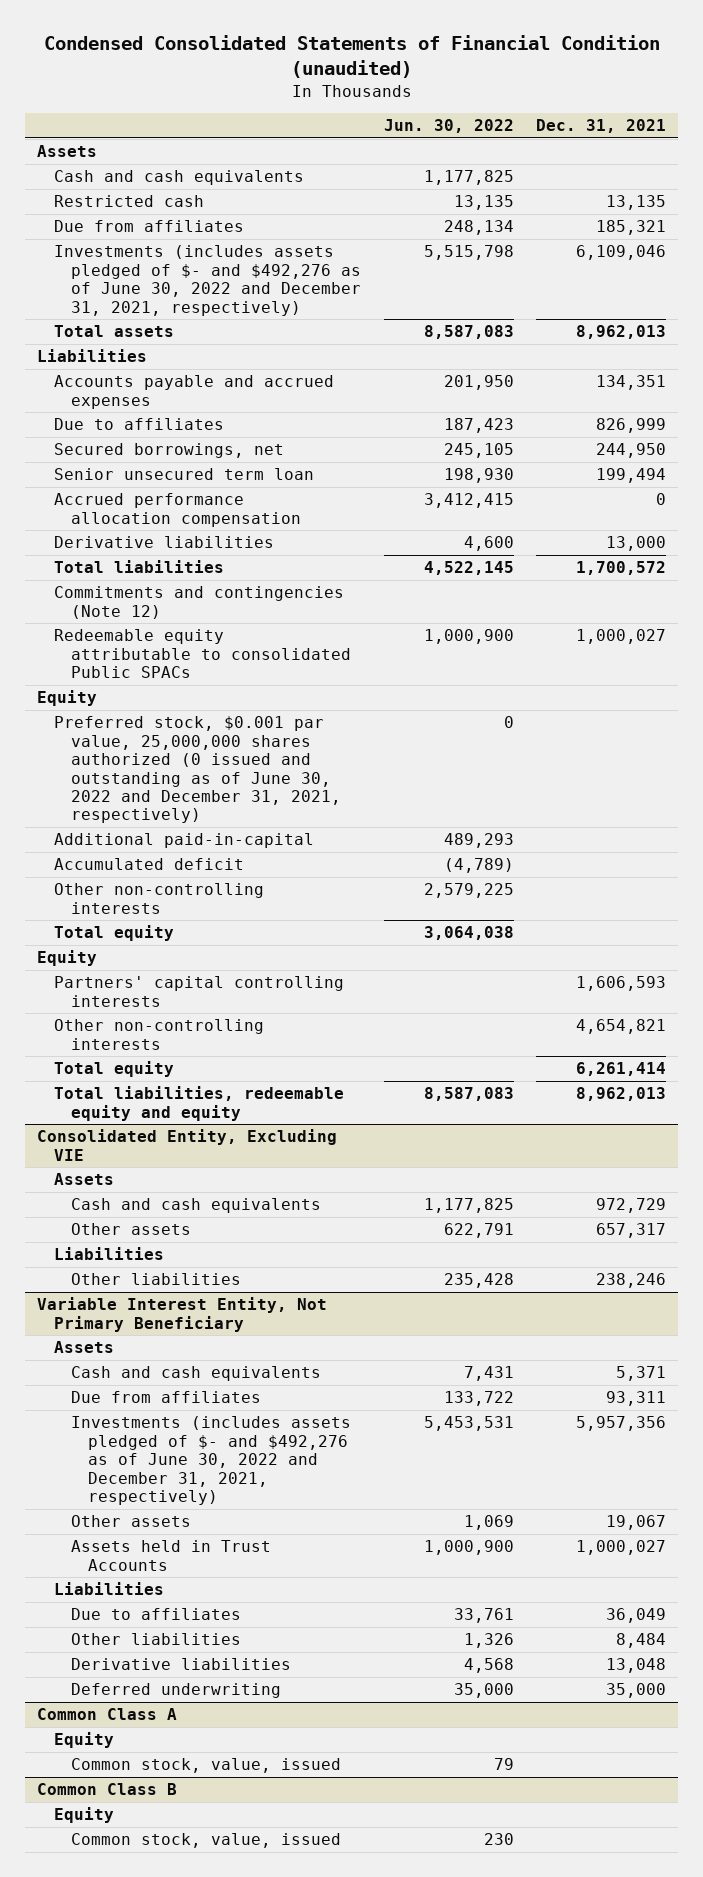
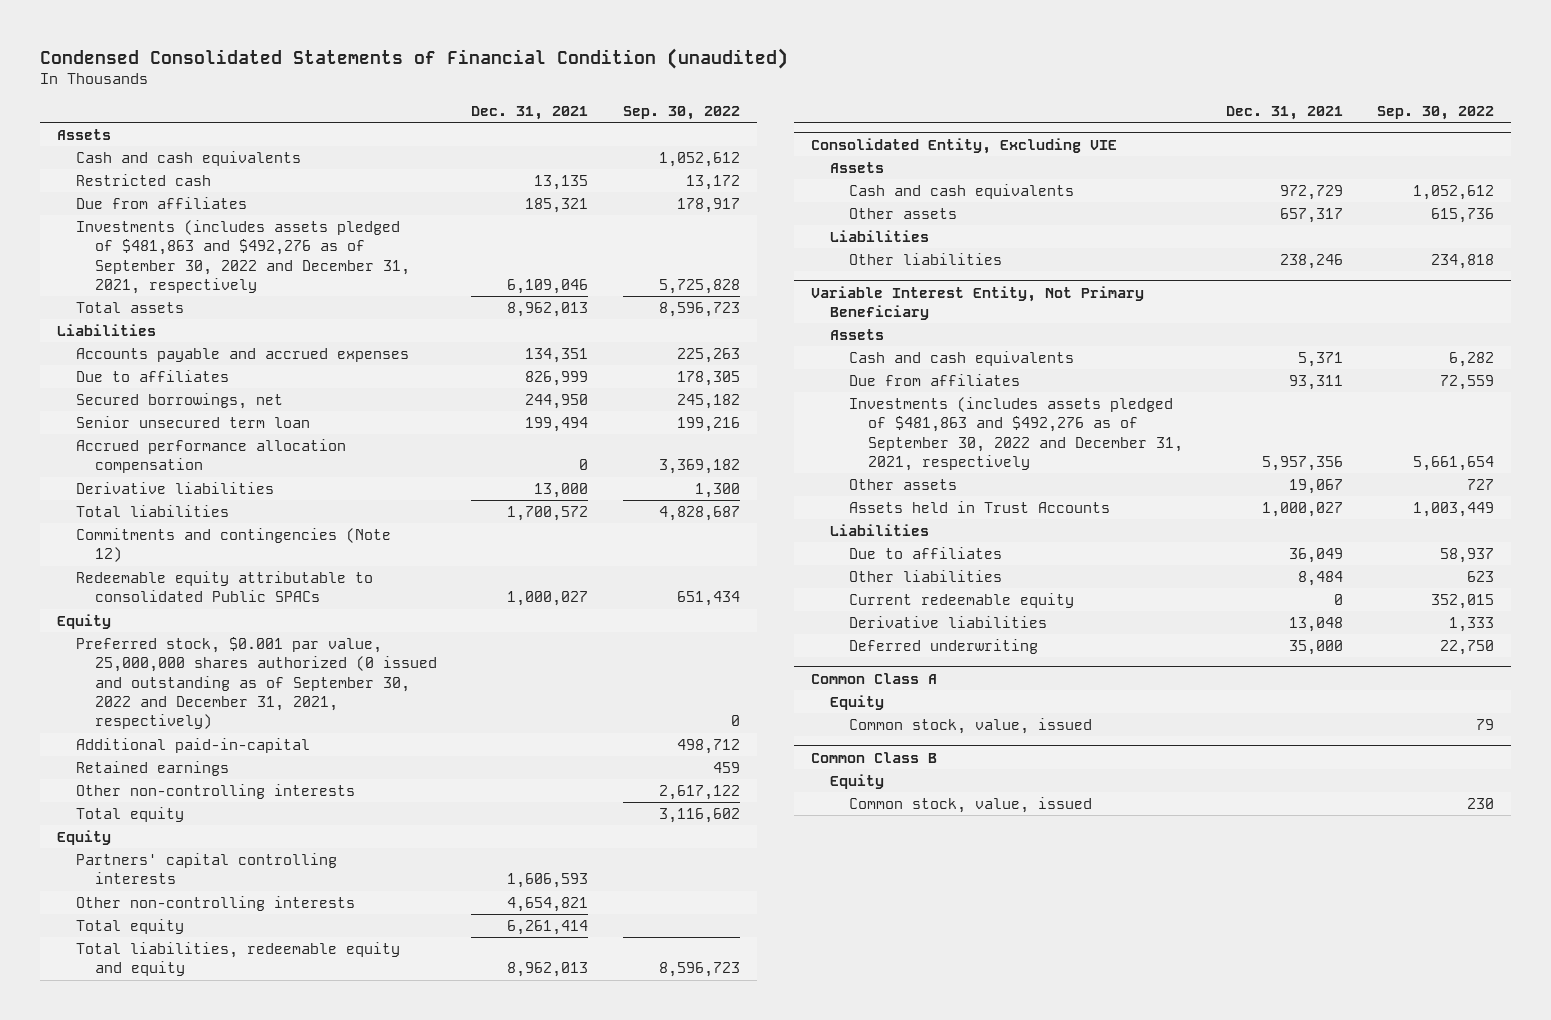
[383,118,514,133] Jun. 30, 2022 -> none
none -> [622,105,740,120] Sep. 30, 2022
[53,245,361,316] Investments (includes assets pledged of $- and $492,276 as of June 30, 2022 and December 31, 2021, respectively) -> [76,219,411,295] Investments (includes assets pledged of $481,863 and $492,276 as of September 30, 2022 and December 31, 2021, respectively
[53,716,341,824] Preferred stock, $0.001 par value, 25,000,000 shares authorized (0 issued and outstanding as of June 30, 2022 and December 31, 2021, respectively) -> [76,636,438,730] Preferred stock, $0.001 par value, 25,000,000 shares authorized (0 issued and outstanding as of September 30, 2022 and December 31, 2021, respectively)
[53,858,244,871] Accumulated deficit -> [76,760,230,776] Retained earnings
[70,1416,351,1506] Investments (includes assets pledged of $- and $492,276 as of June 30, 2022 and December 31, 2021, respectively) -> [849,396,1184,472] Investments (includes assets pledged of $481,863 and $492,276 as of September 30, 2022 and December 31, 2021, respectively
none -> [849,592,1075,608] Current redeemable equity

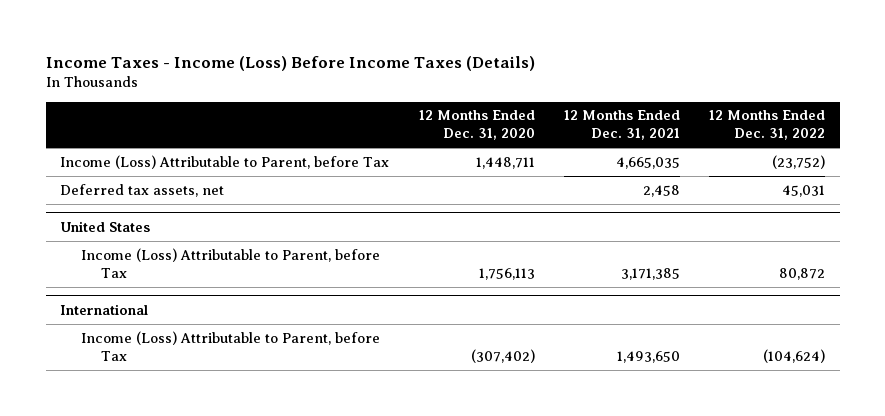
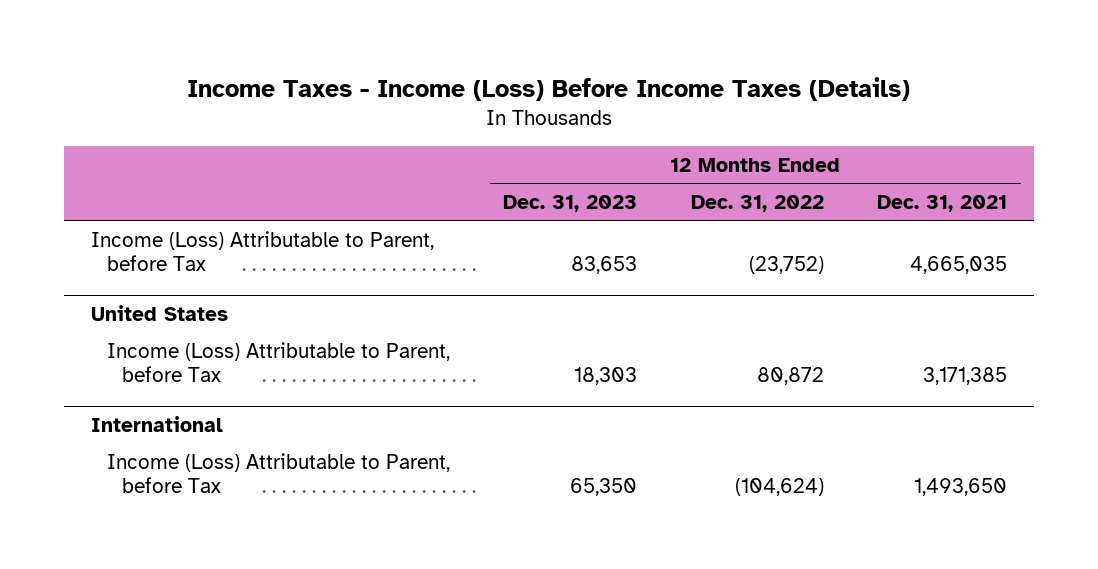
[418,110,535,141] 12 Months Ended Dec. 31, 2020 -> none
none -> [503,194,638,212] Dec. 31, 2023
[60,183,225,197] Deferred tax assets, net -> none

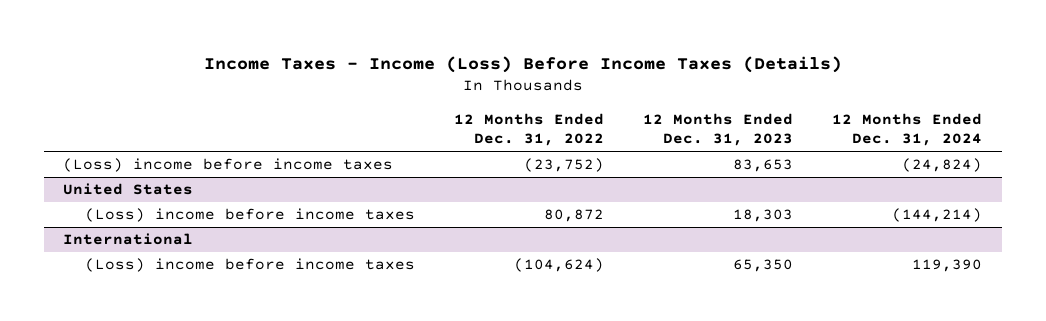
[877,194,1008,212] Dec. 31, 2021 -> none
none -> [832,112,983,147] 12 Months Ended Dec. 31, 2024
[90,230,434,272] Income (Loss) Attributable to Parent, before Tax -> [63,158,394,173] (Loss) income before income taxes
[106,341,450,383] Income (Loss) Attributable to Parent, before Tax -> [84,208,415,223] (Loss) income before income taxes
[106,452,450,494] Income (Loss) Attributable to Parent, before Tax -> [84,258,415,273] (Loss) income before income taxes

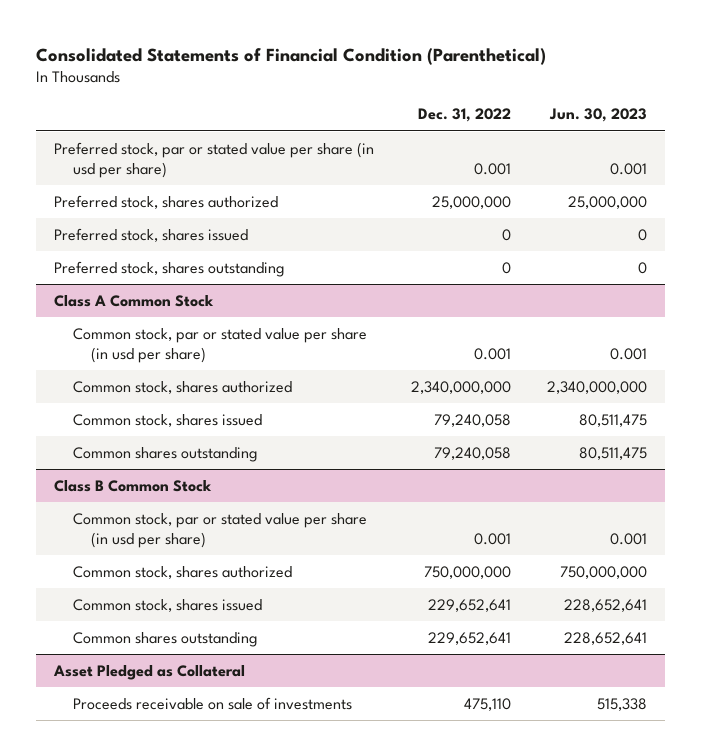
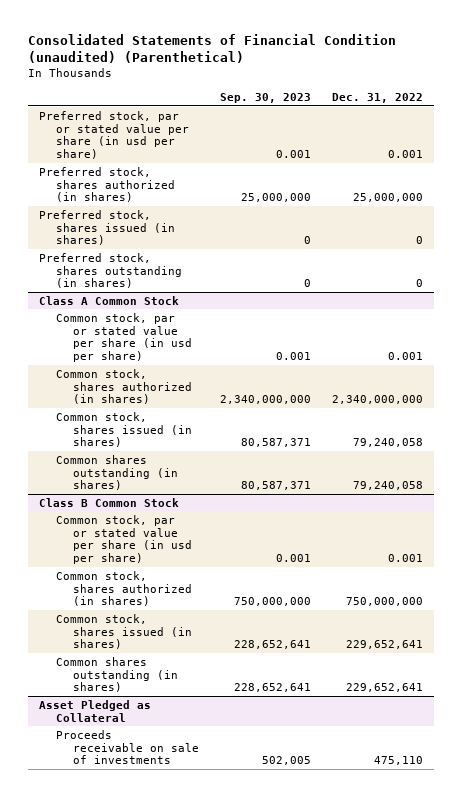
[35,47,546,65] Consolidated Statements of Financial Condition (Parenthetical) -> [28,34,397,64] Consolidated Statements of Financial Condition (unaudited) (Parenthetical)
[549,108,648,123] Jun. 30, 2023 -> none
none -> [219,93,311,104] Sep. 30, 2023
[54,194,279,209] Preferred stock, shares authorized -> [38,166,175,203] Preferred stock, shares authorized (in shares)
[54,227,249,242] Preferred stock, shares issued -> [38,209,175,246] Preferred stock, shares issued (in shares)
[54,260,286,277] Preferred stock, shares outstanding -> [38,252,182,289] Preferred stock, shares outstanding (in shares)
[72,380,292,394] Common stock, shares authorized -> [55,368,192,405] Common stock, shares authorized (in shares)
[72,413,262,427] Common stock, shares issued -> [55,411,192,448] Common stock, shares issued (in shares)
[72,446,258,462] Common shares outstanding -> [55,454,178,491] Common shares outstanding (in shares)
[72,565,292,579] Common stock, shares authorized -> [55,570,192,607] Common stock, shares authorized (in shares)
[72,598,262,612] Common stock, shares issued -> [55,613,192,650] Common stock, shares issued (in shares)
[72,631,258,647] Common shares outstanding -> [55,656,178,693] Common shares outstanding (in shares)

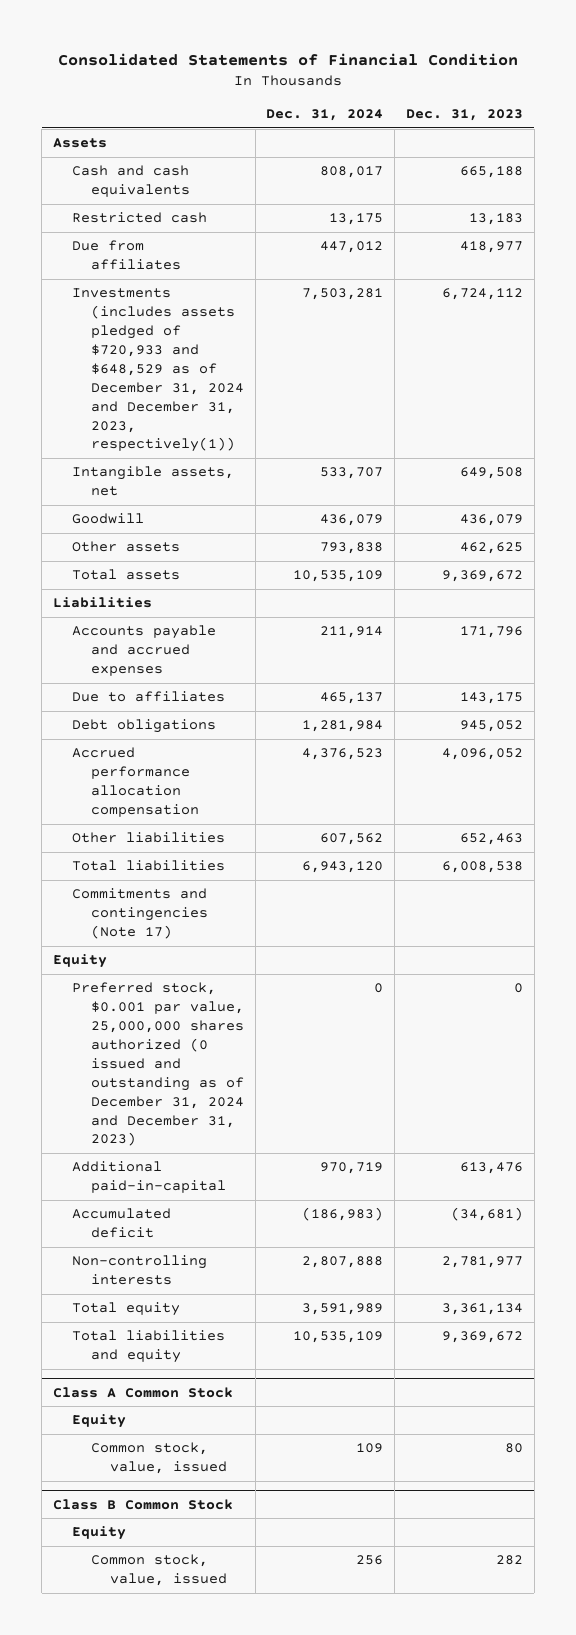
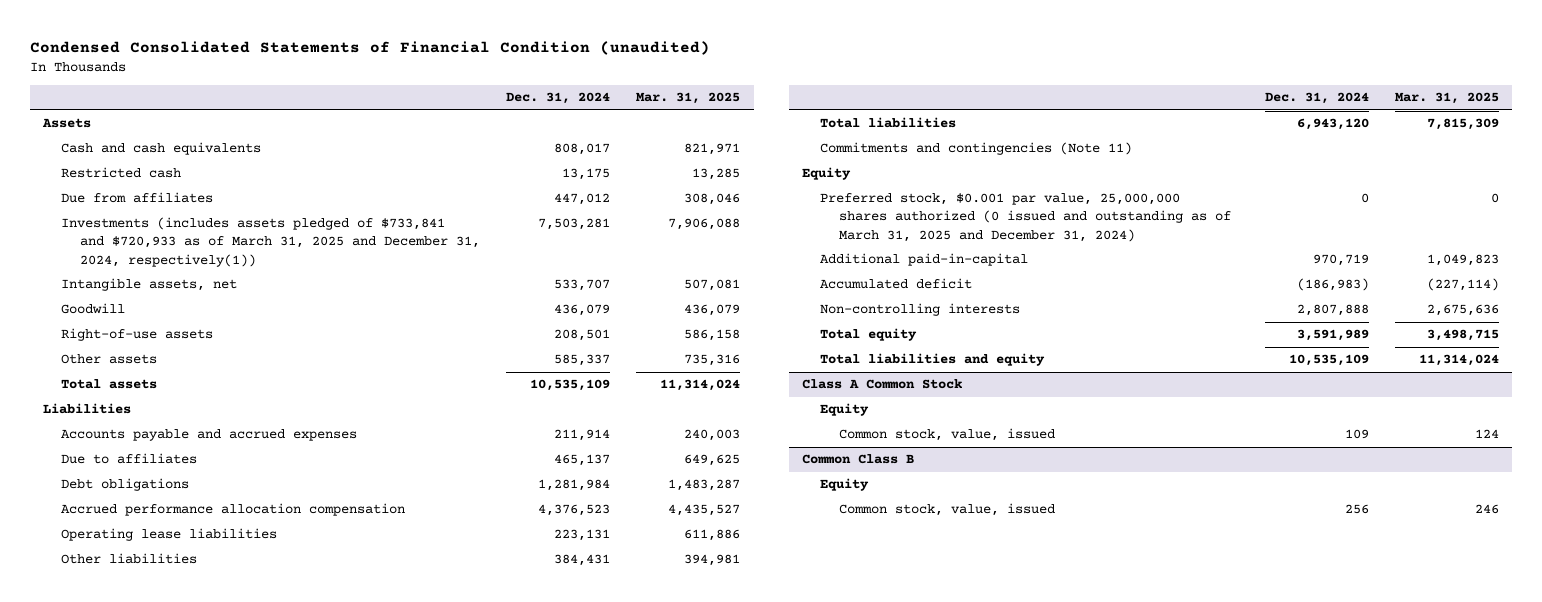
[58,53,519,67] Consolidated Statements of Financial Condition -> [29,40,710,55] Condensed Consolidated Statements of Financial Condition (unaudited)
[405,109,523,122] Dec. 31, 2023 -> none
none -> [636,92,741,105] Mar. 31, 2025
[72,288,244,453] Investments (includes assets pledged of $720,933 and $648,529 as of December 31, 2024 and December 31, 2023, respectively(1)) -> [61,217,480,267] Investments (includes assets pledged of $733,841 and $720,933 as of March 31, 2025 and December 31, 2024, respectively(1))
none -> [61,328,214,342] Right-of-use assets
[320,542,384,555] 793,838 -> [554,354,611,367] 585,337
none -> [61,528,278,542] Operating lease liabilities
[320,833,384,846] 607,562 -> [554,554,611,567] 384,431
[72,888,208,940] Commitments and contingencies (Note 17) -> [820,142,1133,156] Commitments and contingencies (Note 11)
[72,982,244,1147] Preferred stock, $0.001 par value, 25,000,000 shares authorized (0 issued and outstanding as of December 31, 2024 and December 31, 2023) -> [820,193,1231,242] Preferred stock, $0.001 par value, 25,000,000 shares authorized (0 issued and outstanding as of March 31, 2025 and December 31, 2024)
[53,1498,234,1510] Class B Common Stock -> [801,454,914,465] Common Class B

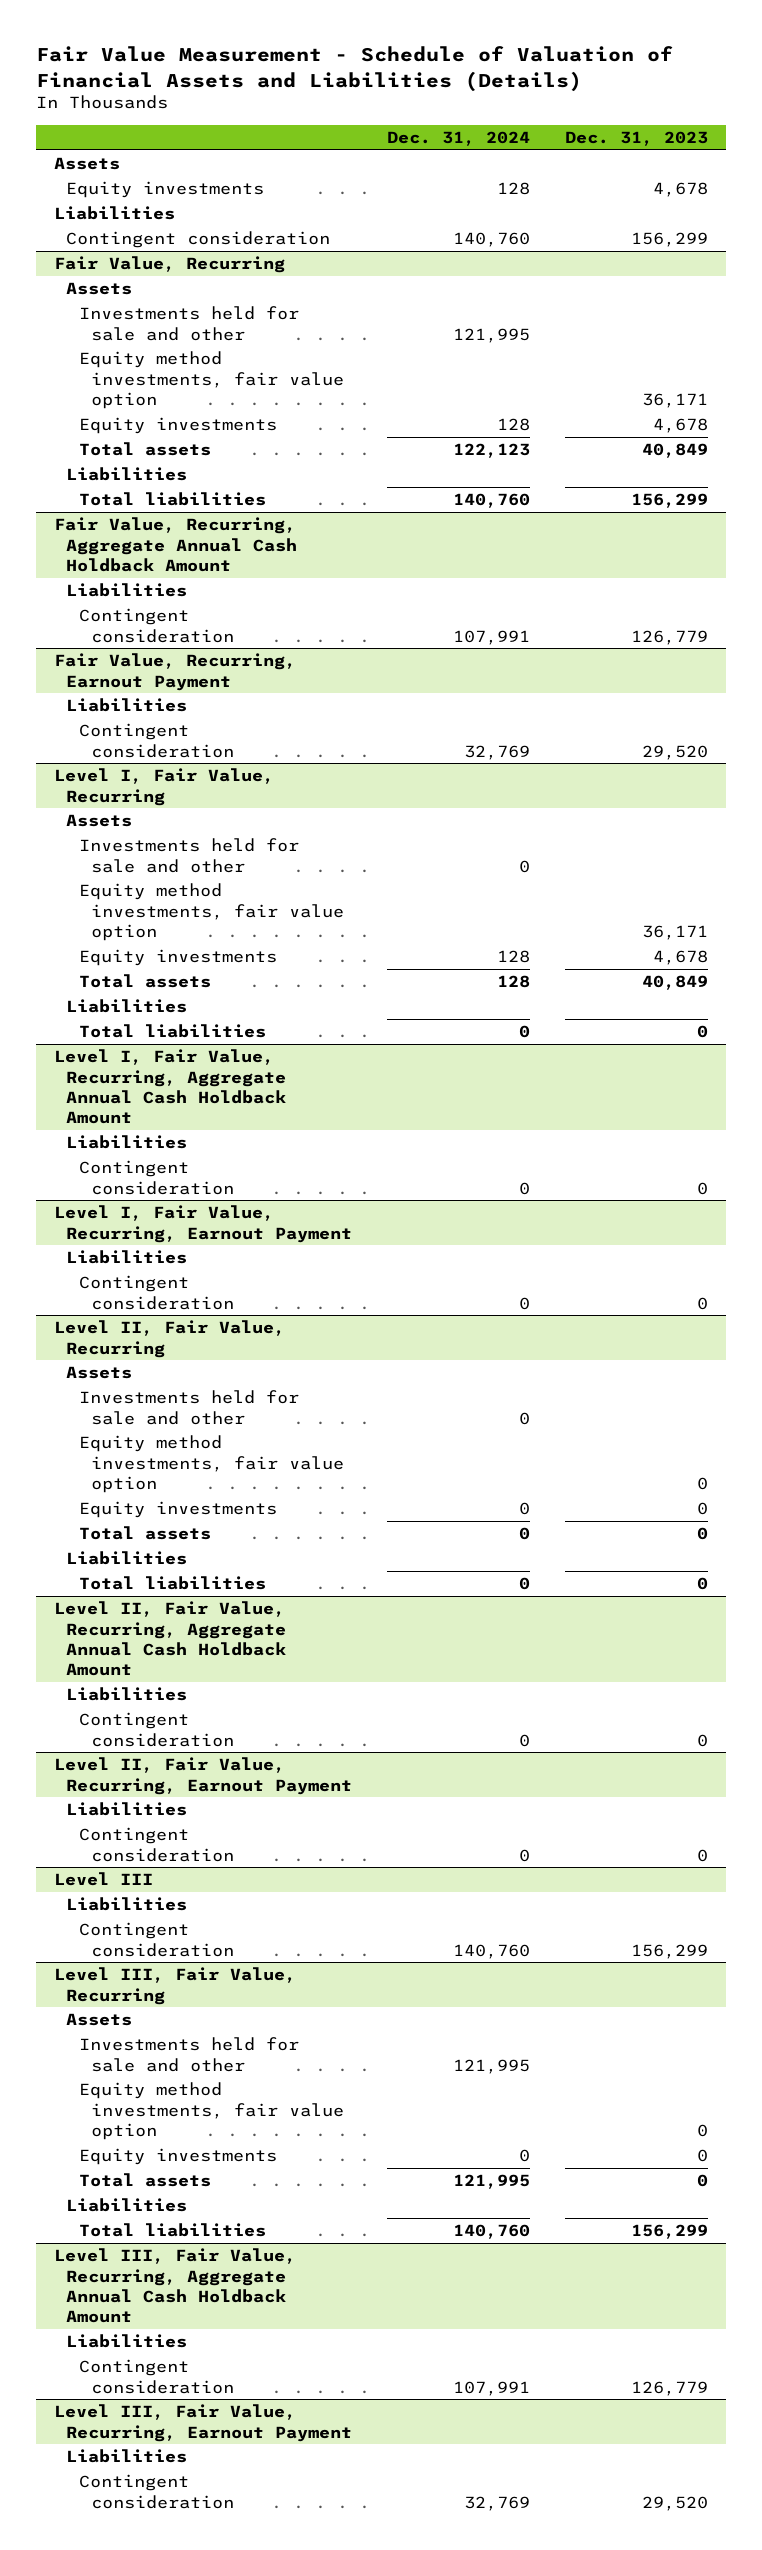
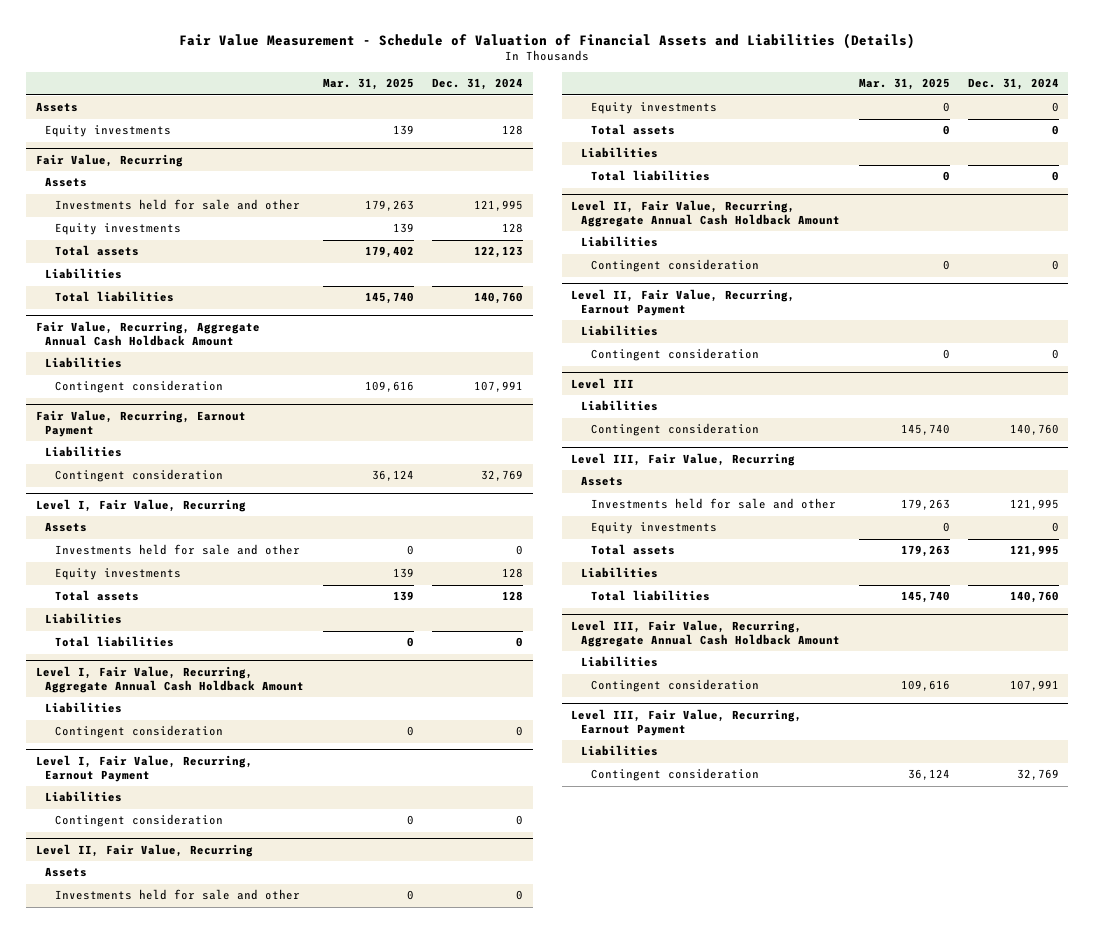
[565,130,709,146] Dec. 31, 2023 -> none
none -> [322,78,414,91] Mar. 31, 2025
[53,206,175,221] Liabilities -> none
[66,231,331,249] Contingent consideration -> none
[78,351,345,410] Equity method investments, fair value option -> none
[78,883,345,942] Equity method investments, fair value option -> none
[78,1435,345,1494] Equity method investments, fair value option -> none
[78,2082,345,2141] Equity method investments, fair value option -> none

